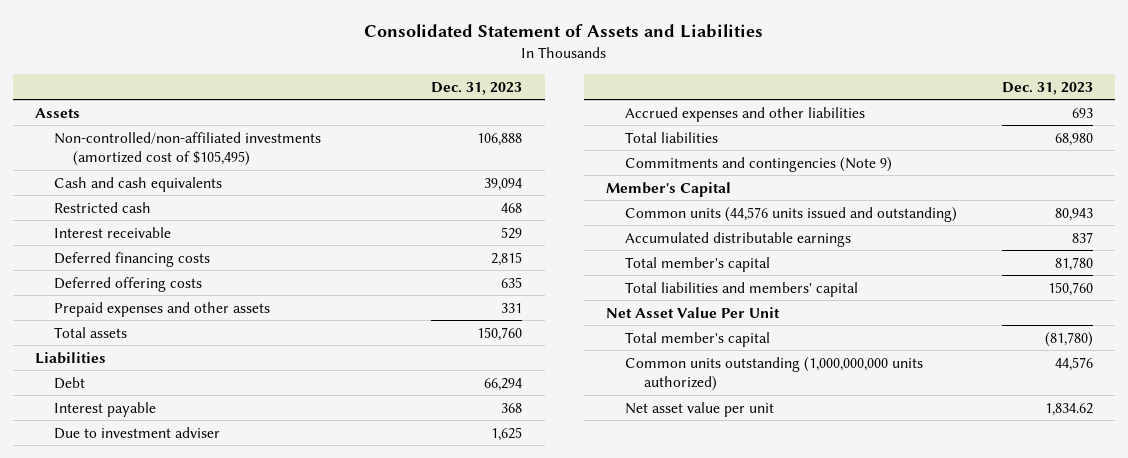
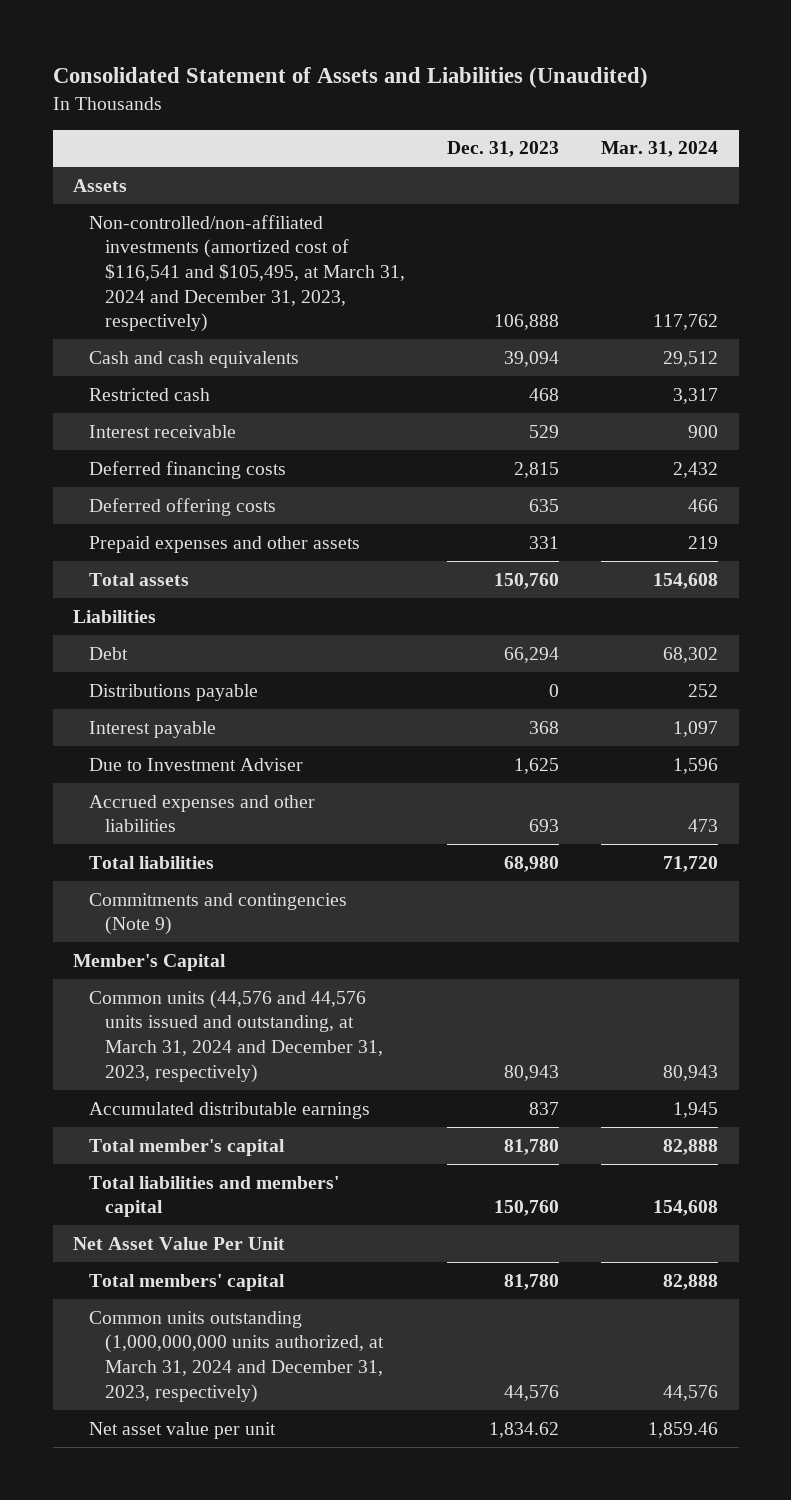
[364,24,764,39] Consolidated Statement of Assets and Liabilities -> [52,67,648,89] Consolidated Statement of Assets and Liabilities (Unaudited)
none -> [600,141,718,158] Mar. 31, 2024
[54,131,322,167] Non-controlled/non-affiliated investments (amortized cost of $105,495) -> [89,214,406,333] Non-controlled/non-affiliated investments (amortized cost of $116,541 and $105,495, at March 31, 2024 and December 31, 2023, respectively)
none -> [89,683,259,701] Distributions payable
[54,426,221,439] Due to investment adviser -> [89,757,304,771] Due to Investment Adviser
[625,206,958,222] Common units (44,576 units issued and outstanding) -> [89,989,384,1083] Common units (44,576 and 44,576 units issued and outstanding, at March 31, 2024 and December 31, 2023, respectively)
[625,331,771,347] Total member's capital -> [89,1273,286,1291] Total members' capital
[1045,331,1094,347] (81,780) -> [504,1273,560,1290] 81,780
[625,356,924,392] Common units outstanding (1,000,000,000 units authorized) -> [89,1310,385,1403] Common units outstanding (1,000,000,000 units authorized, at March 31, 2024 and December 31, 2023, respectively)

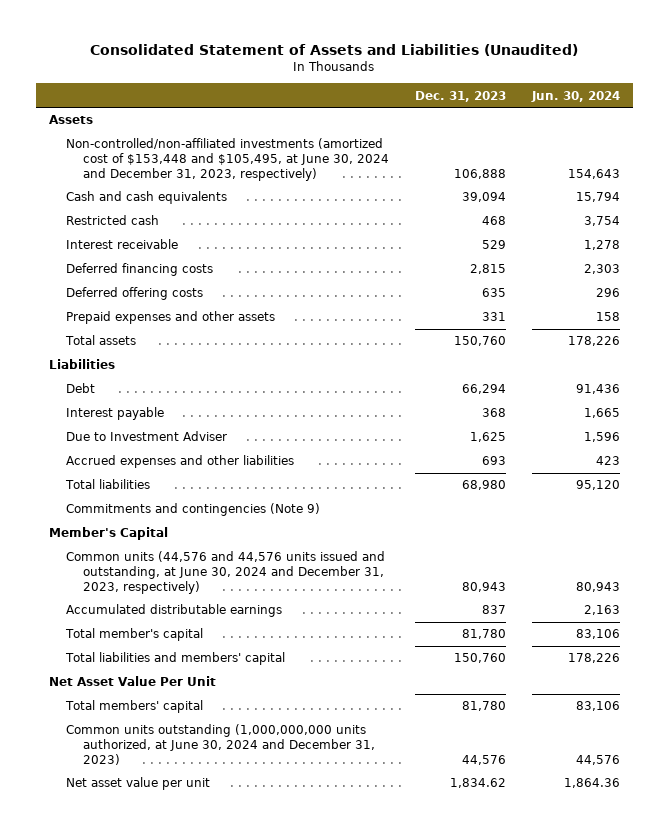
[600,141,718,158] Mar. 31, 2024 -> none
none -> [530,90,620,102] Jun. 30, 2024
[89,214,406,333] Non-controlled/non-affiliated investments (amortized cost of $116,541 and $105,495, at March 31, 2024 and December 31, 2023, respectively) -> [66,138,390,181] Non-controlled/non-affiliated investments (amortized cost of $153,448 and $105,495, at June 30, 2024 and December 31, 2023, respectively)
[89,683,259,701] Distributions payable -> none
[89,989,384,1083] Common units (44,576 and 44,576 units issued and outstanding, at March 31, 2024 and December 31, 2023, respectively) -> [66,551,386,594] Common units (44,576 and 44,576 units issued and outstanding, at June 30, 2024 and December 31, 2023, respectively)
[89,1310,385,1403] Common units outstanding (1,000,000,000 units authorized, at March 31, 2024 and December 31, 2023, respectively) -> [66,724,376,765] Common units outstanding (1,000,000,000 units authorized, at June 30, 2024 and December 31, 2023)

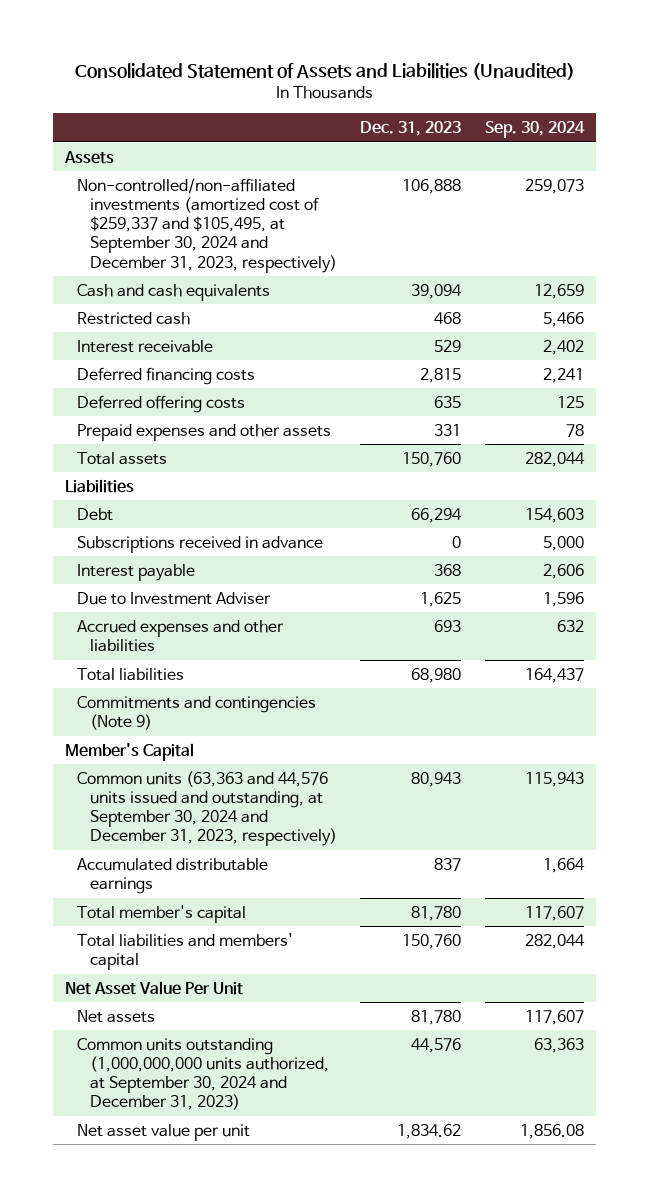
[530,90,620,102] Jun. 30, 2024 -> none
none -> [484,121,585,139] Sep. 30, 2024
[66,138,390,181] Non-controlled/non-affiliated investments (amortized cost of $153,448 and $105,495, at June 30, 2024 and December 31, 2023, respectively) -> [77,177,337,273] Non-controlled/non-affiliated investments (amortized cost of $259,337 and $105,495, at September 30, 2024 and December 31, 2023, respectively)
none -> [77,535,324,553] Subscriptions received in advance
[66,551,386,594] Common units (44,576 and 44,576 units issued and outstanding, at June 30, 2024 and December 31, 2023, respectively) -> [77,770,337,847] Common units (63,363 and 44,576 units issued and outstanding, at September 30, 2024 and December 31, 2023, respectively)
[65,700,204,714] Total members' capital -> [77,1009,156,1023] Net assets
[66,724,376,765] Common units outstanding (1,000,000,000 units authorized, at June 30, 2024 and December 31, 2023) -> [77,1037,329,1111] Common units outstanding (1,000,000,000 units authorized, at September 30, 2024 and December 31, 2023)

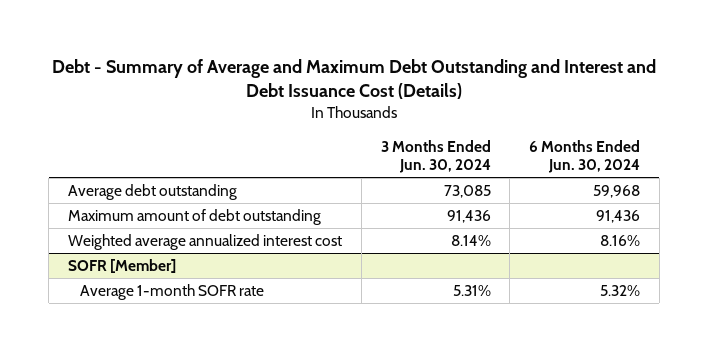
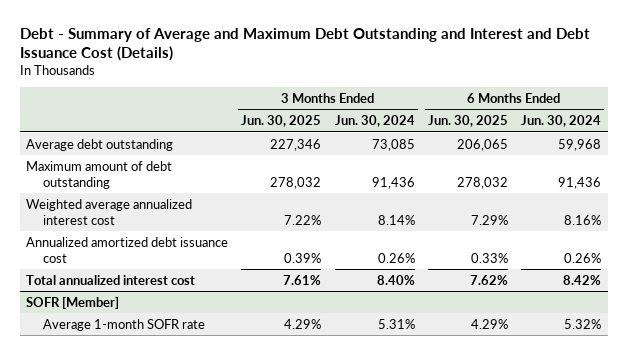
none -> [241,115,322,128] Jun. 30, 2025
none -> [427,115,508,128] Jun. 30, 2025
none -> [26,236,229,263] Annualized amortized debt issuance cost
none -> [26,274,196,285] Total annualized interest cost

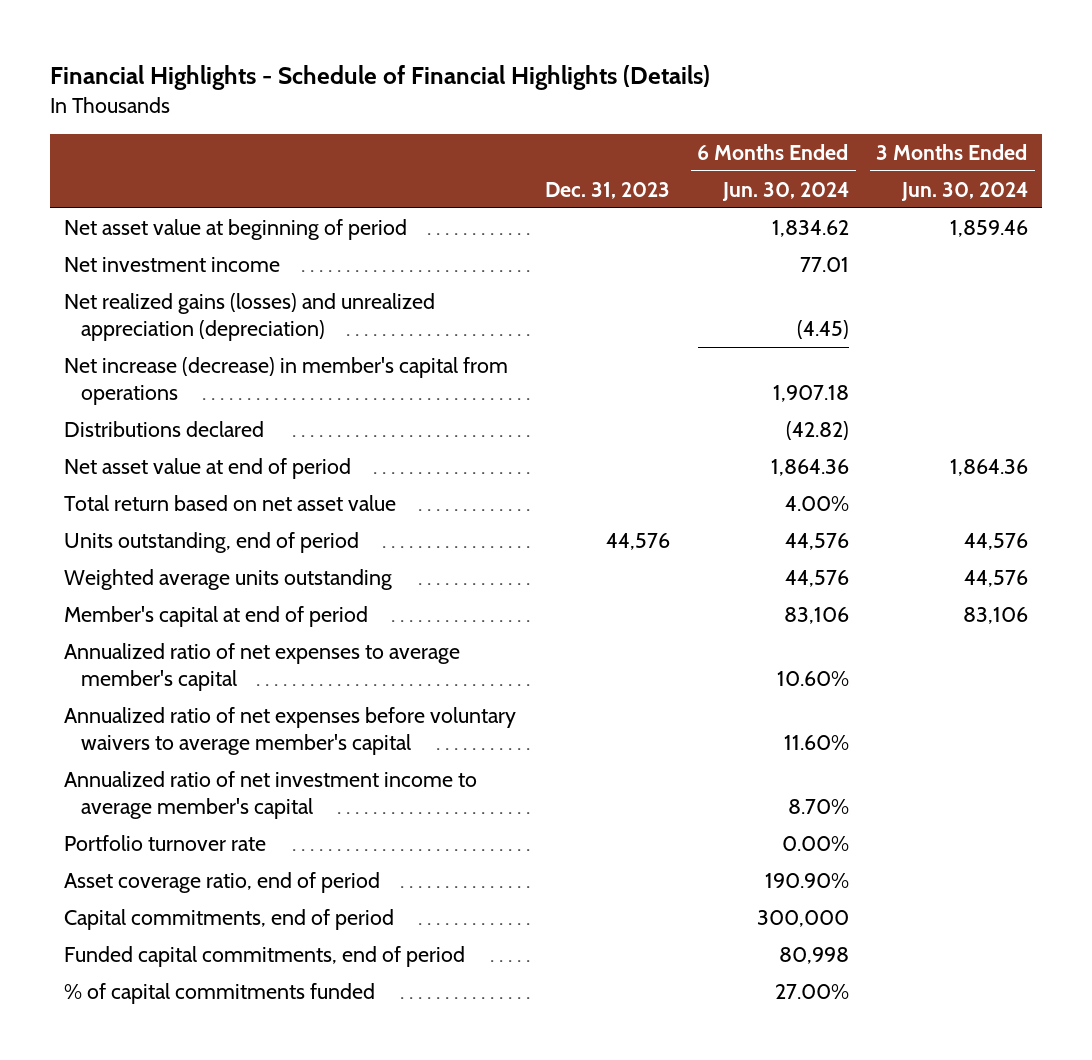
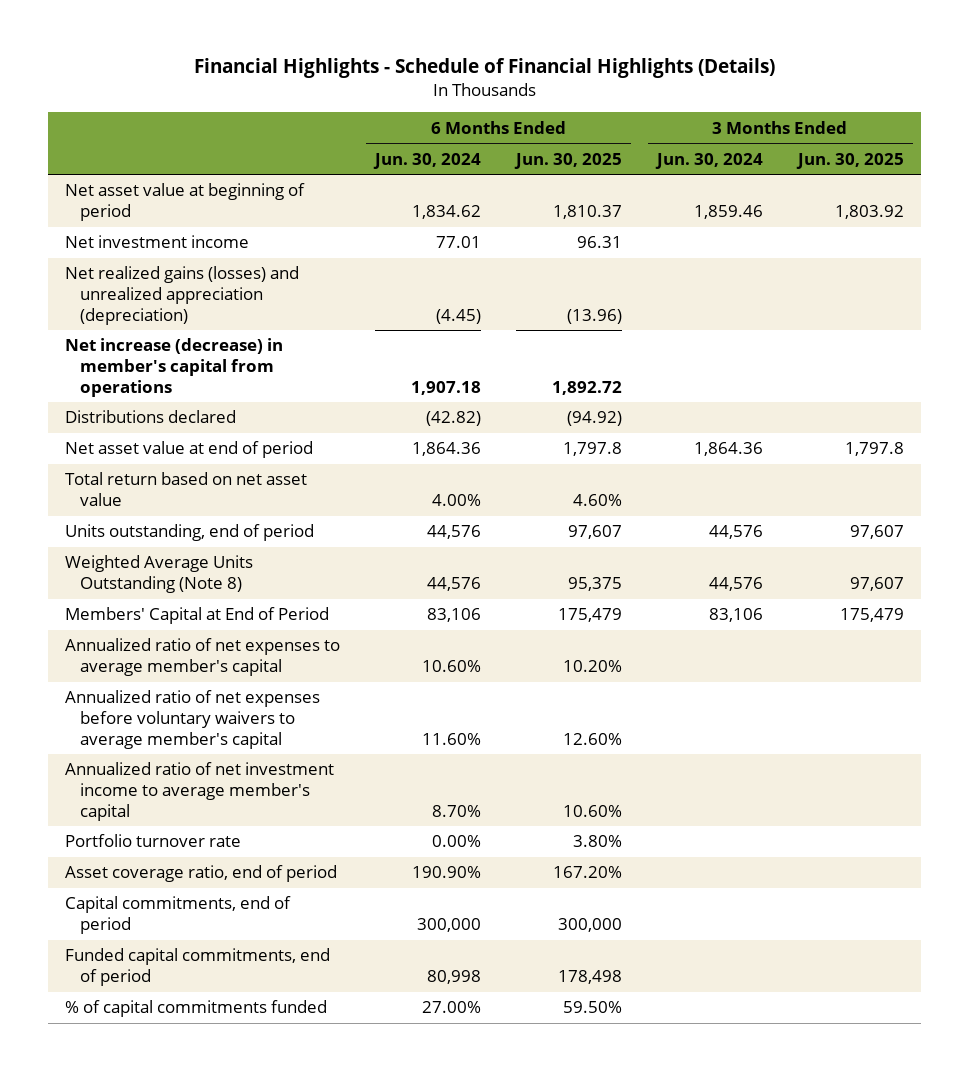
[544,181,670,199] Dec. 31, 2023 -> none
none -> [514,152,623,169] Jun. 30, 2025
none -> [795,152,904,169] Jun. 30, 2025
[64,568,393,590] Weighted average units outstanding -> [65,555,254,593] Weighted Average Units Outstanding (Note 8)
[64,605,369,627] Member's capital at end of period -> [65,607,330,625] Members' Capital at End of Period

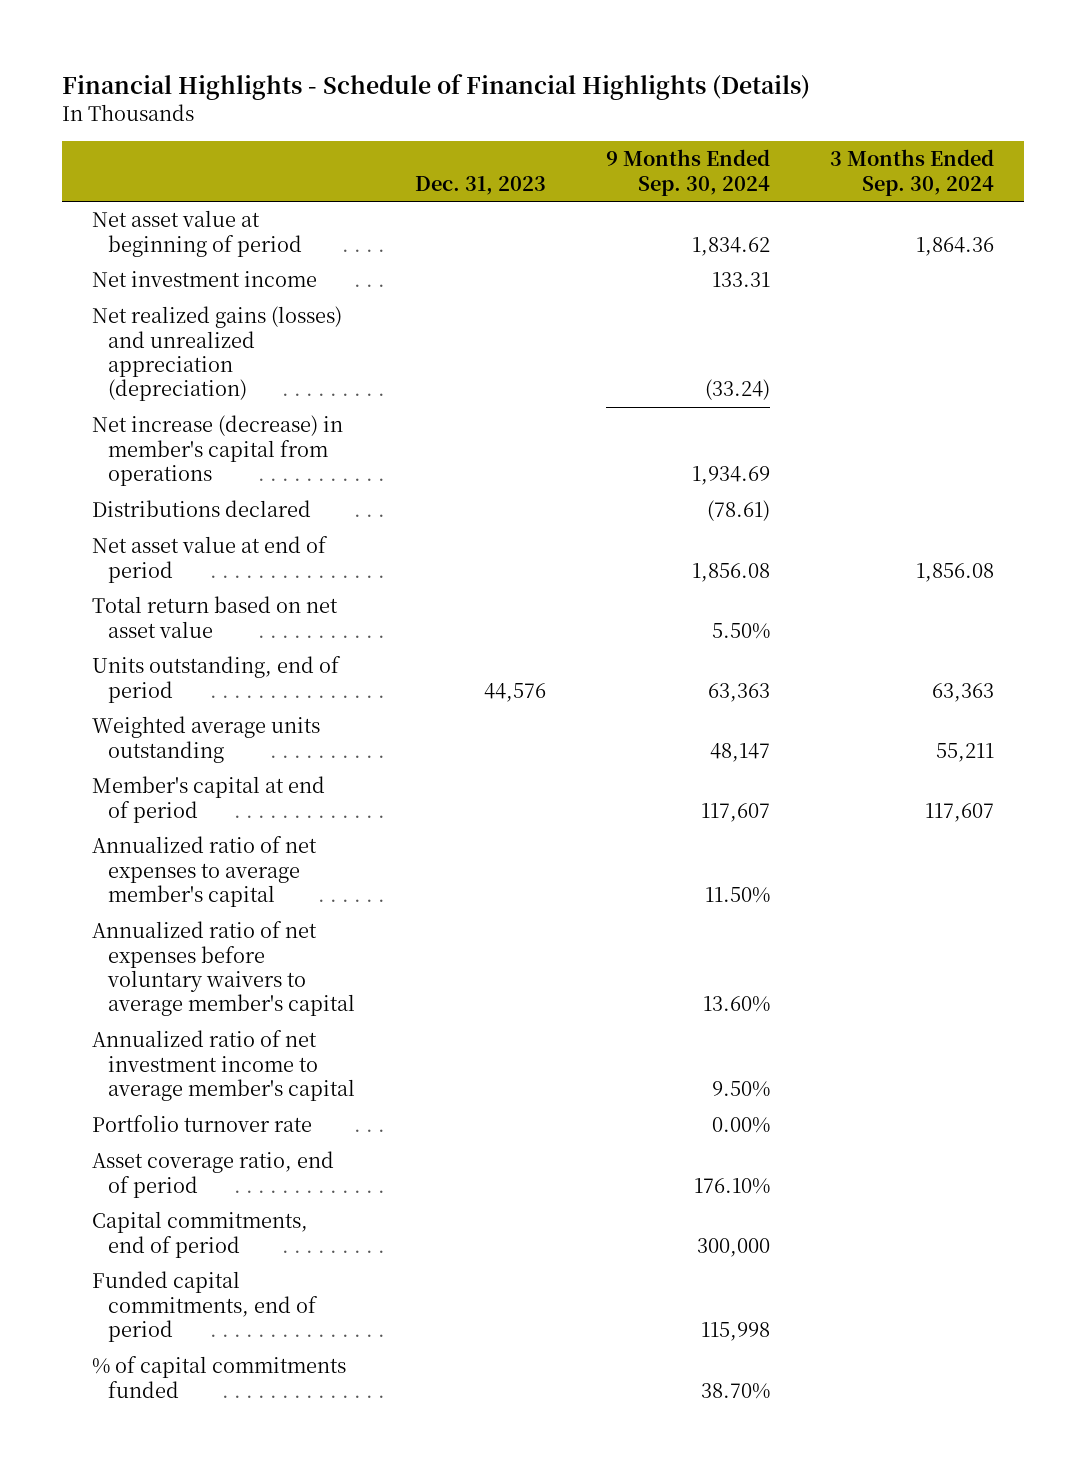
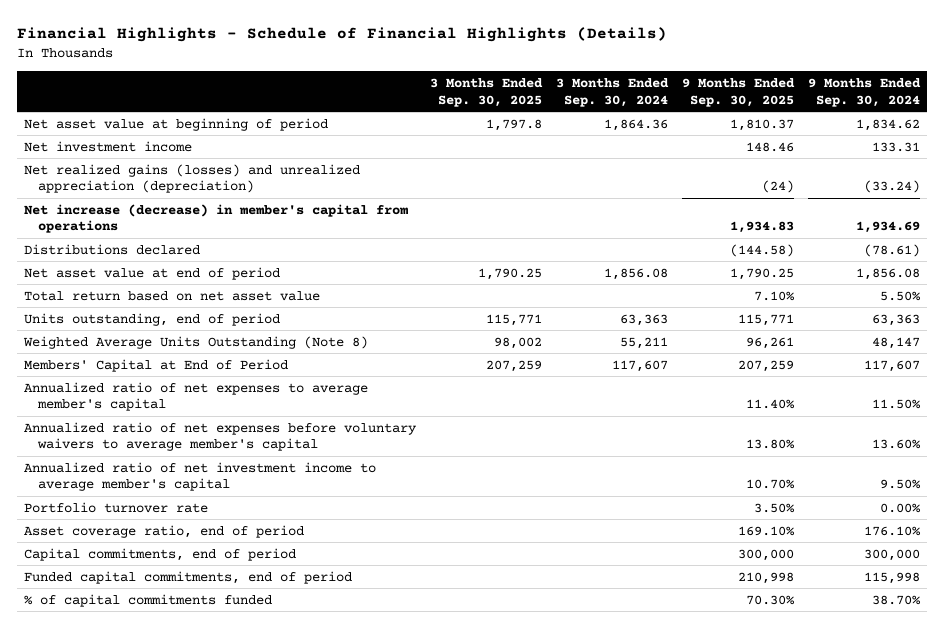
[415,175,547,195] Dec. 31, 2023 -> none
none -> [430,77,544,107] 3 Months Ended Sep. 30, 2025
none -> [682,77,796,107] 9 Months Ended Sep. 30, 2025
[92,716,321,763] Weighted average units outstanding -> [22,335,368,349] Weighted Average Units Outstanding (Note 8)
[92,776,326,823] Member's capital at end of period -> [23,358,288,372] Members' Capital at End of Period

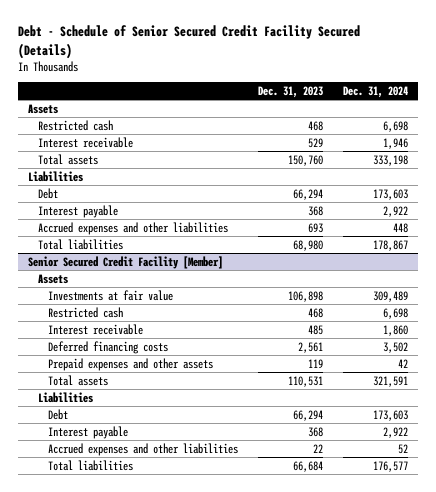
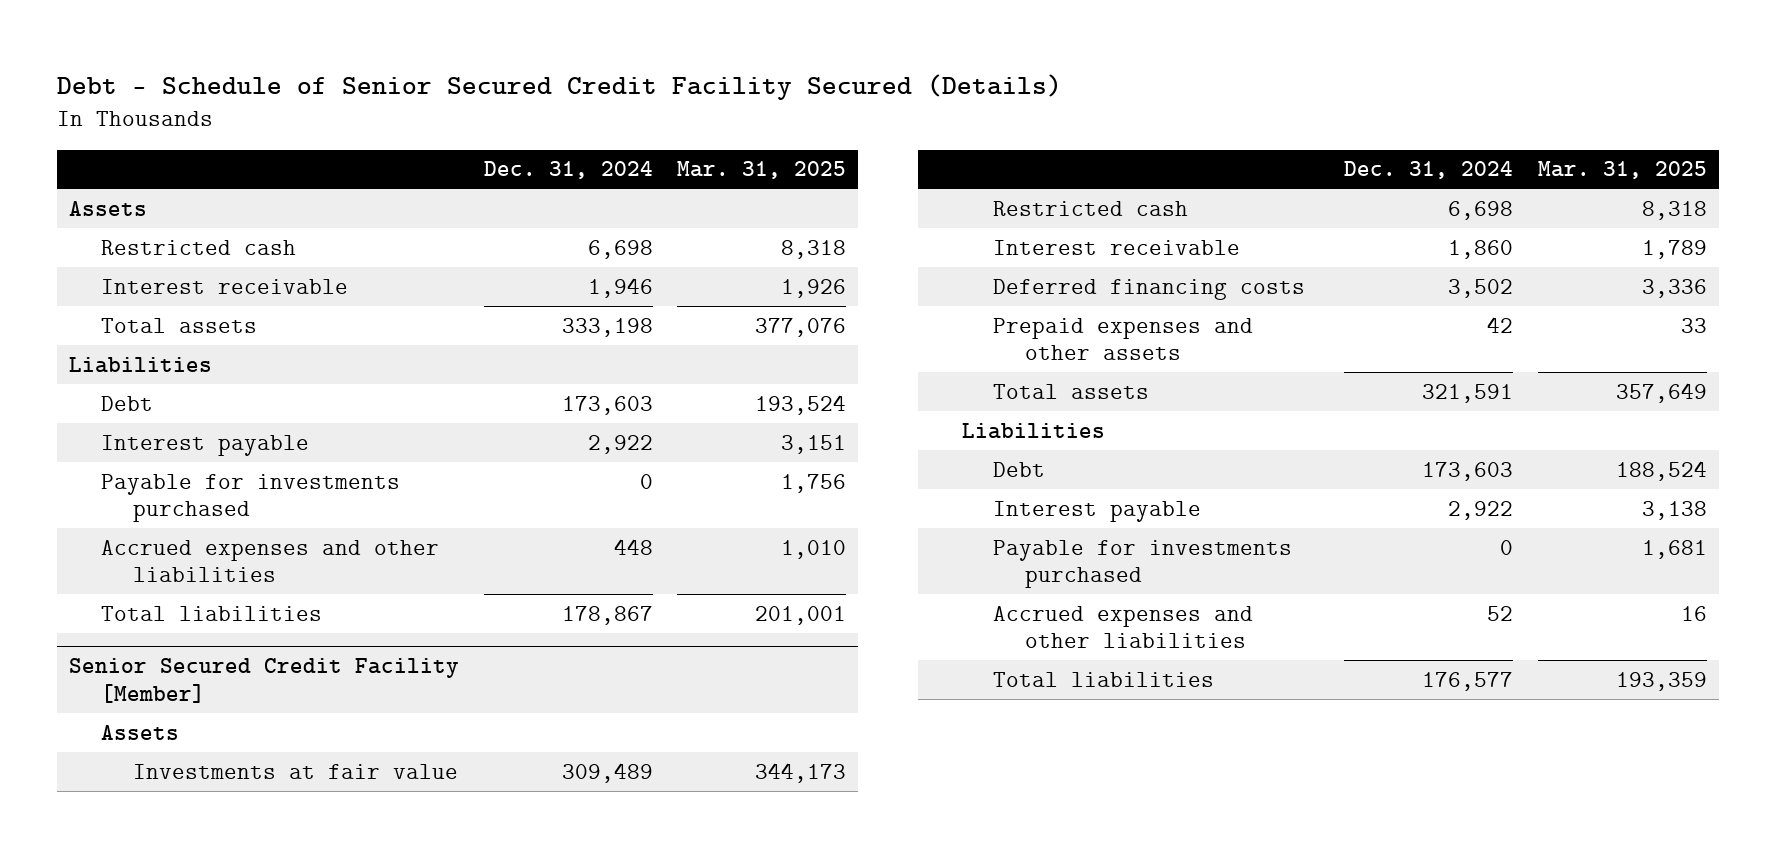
[257,85,323,98] Dec. 31, 2023 -> none
none -> [677,161,847,180] Mar. 31, 2025
none -> [101,473,401,523] Payable for investments purchased
none -> [993,539,1293,589] Payable for investments purchased

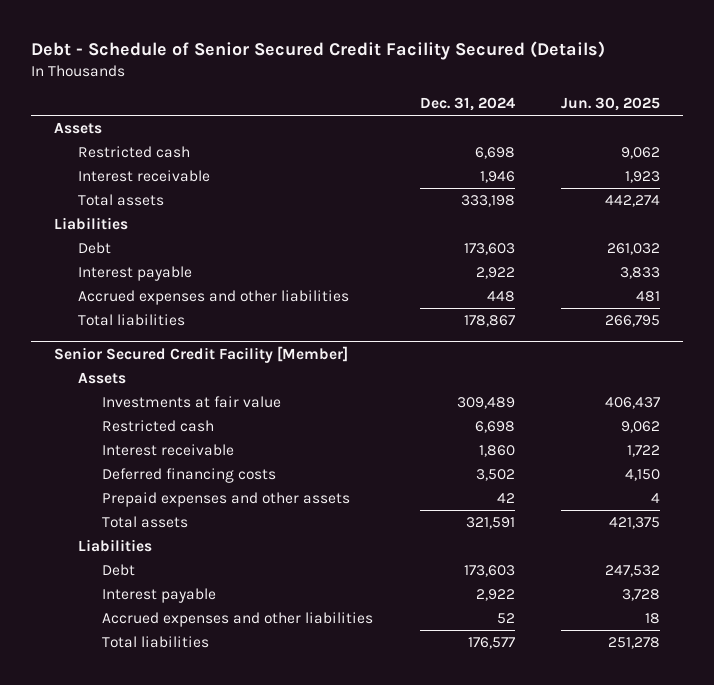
[677,161,847,180] Mar. 31, 2025 -> none
none -> [560,97,660,112] Jun. 30, 2025
[101,473,401,523] Payable for investments purchased -> none
[993,539,1293,589] Payable for investments purchased -> none

